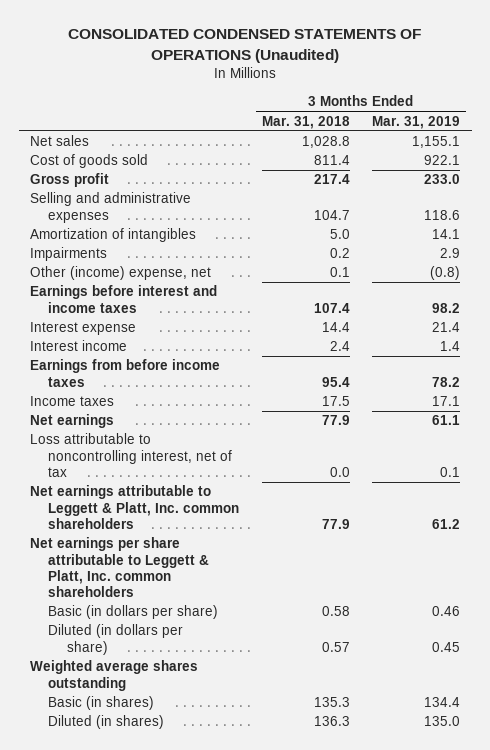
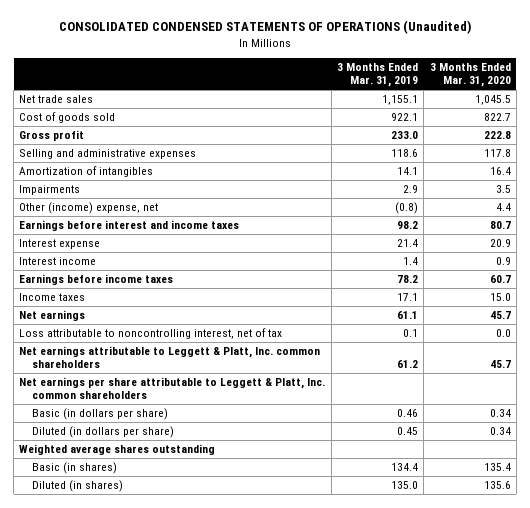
[261,115,350,129] Mar. 31, 2018 -> none
none -> [429,62,511,88] 3 Months Ended Mar. 31, 2020
[29,135,89,147] Net sales -> [19,94,94,103] Net trade sales
[29,359,220,387] Earnings from before income taxes -> [19,273,174,285] Earnings before income taxes

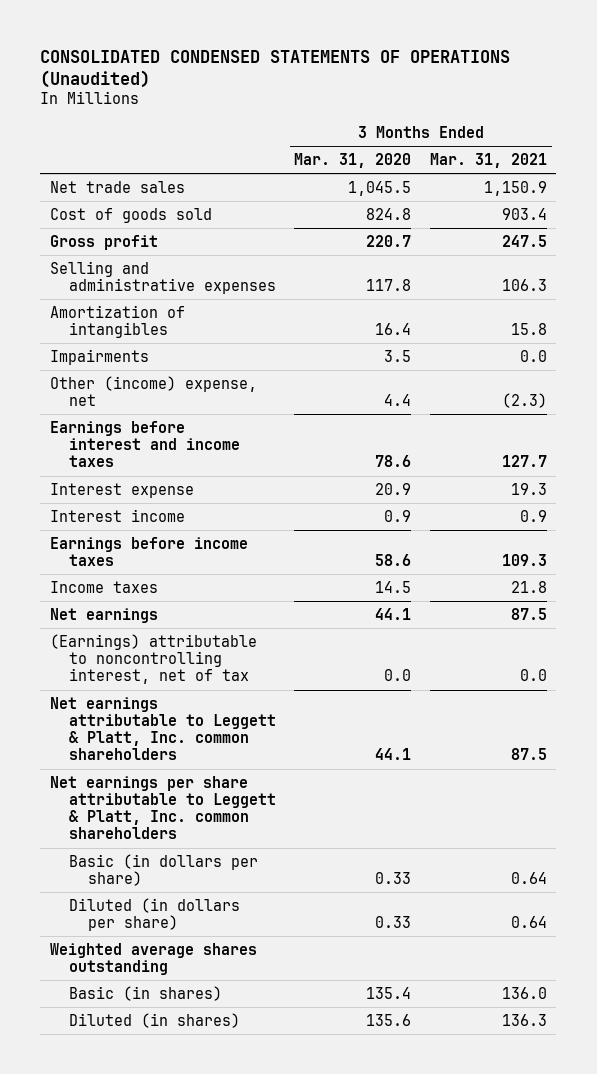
[337,62,419,88] 3 Months Ended Mar. 31, 2019 -> none
none -> [429,152,547,168] Mar. 31, 2021
[483,112,511,121] 822.7 -> [366,207,412,220] 824.8
[483,130,511,139] 222.8 -> [366,234,412,247] 220.7
[489,220,511,229] 80.7 -> [375,455,412,468] 78.6
[489,274,511,283] 60.7 -> [375,554,412,567] 58.6
[489,292,511,301] 15.0 -> [375,580,412,593] 14.5
[489,310,511,319] 45.7 -> [375,607,412,620] 44.1
[19,327,283,339] Loss attributable to noncontrolling interest, net of tax -> [49,633,257,685] (Earnings) attributable to noncontrolling interest, net of tax
[489,360,511,369] 45.7 -> [375,748,412,761] 44.1
[489,408,511,417] 0.34 -> [375,872,412,885] 0.33
[489,426,511,435] 0.34 -> [375,916,412,929] 0.33

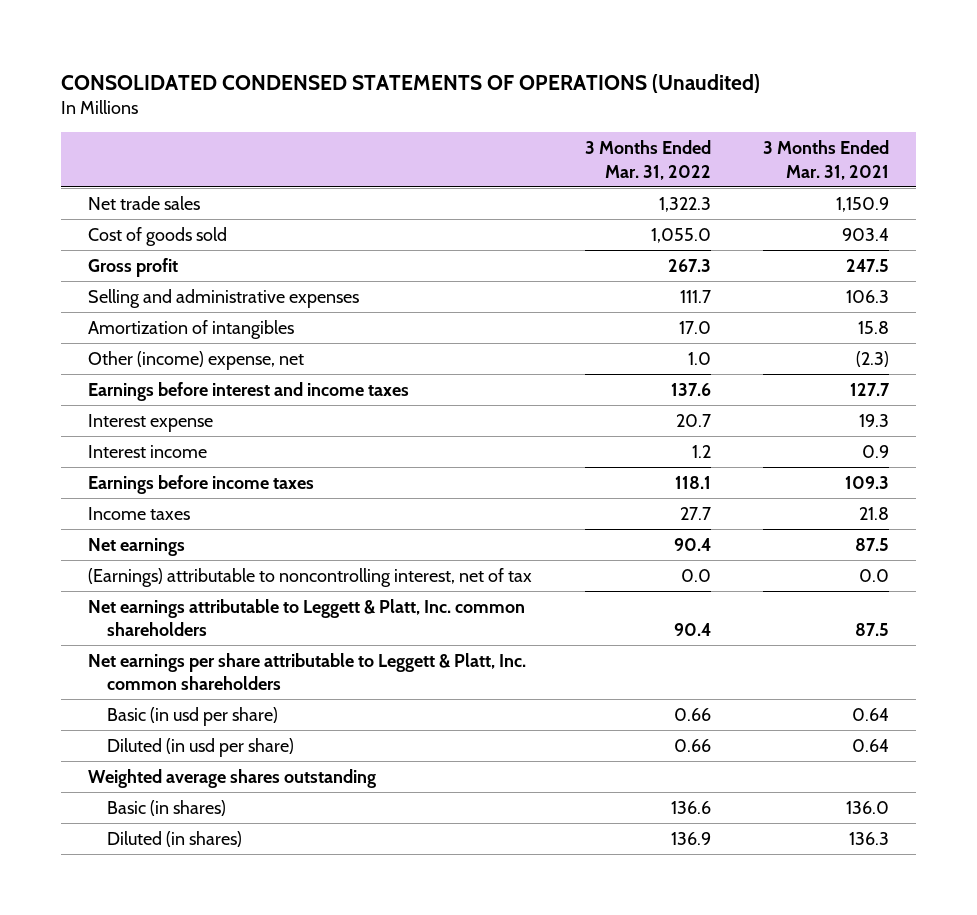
[294,152,412,168] Mar. 31, 2020 -> none
none -> [584,140,711,180] 3 Months Ended Mar. 31, 2022
[49,348,149,365] Impairments -> none
[68,853,258,887] Basic (in dollars per share) -> [107,706,279,726] Basic (in usd per share)
[68,897,240,932] Diluted (in dollars per share) -> [107,737,295,757] Diluted (in usd per share)

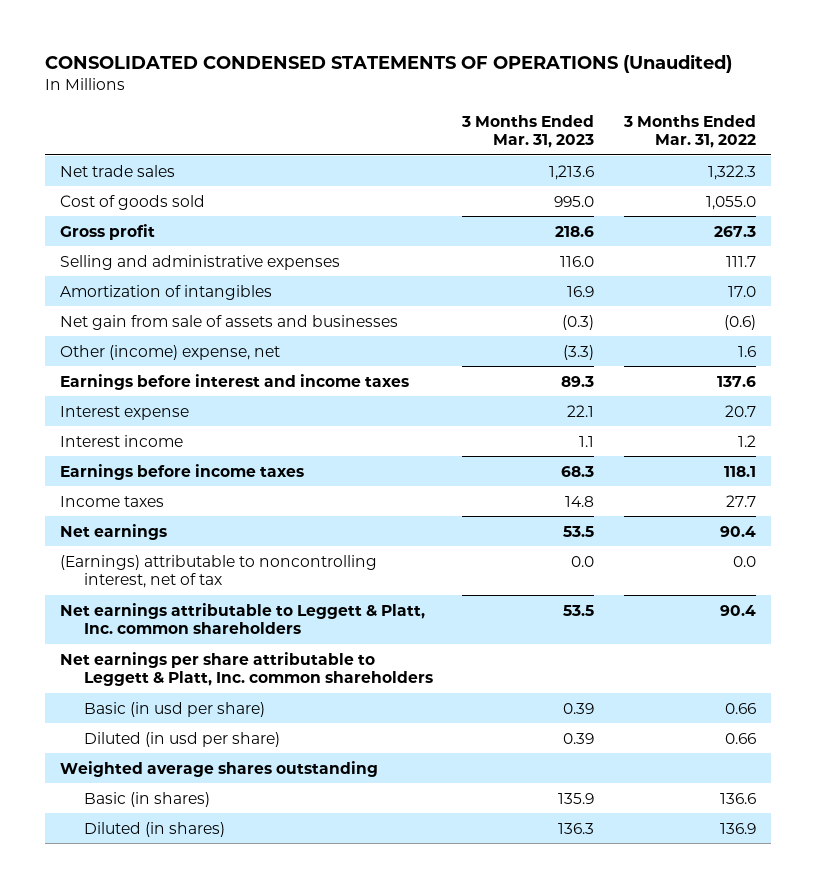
[763,140,890,180] 3 Months Ended Mar. 31, 2021 -> none
none -> [461,114,595,149] 3 Months Ended Mar. 31, 2023
none -> [59,314,398,330] Net gain from sale of assets and businesses
[687,351,711,365] 1.0 -> [738,345,757,357] 1.6

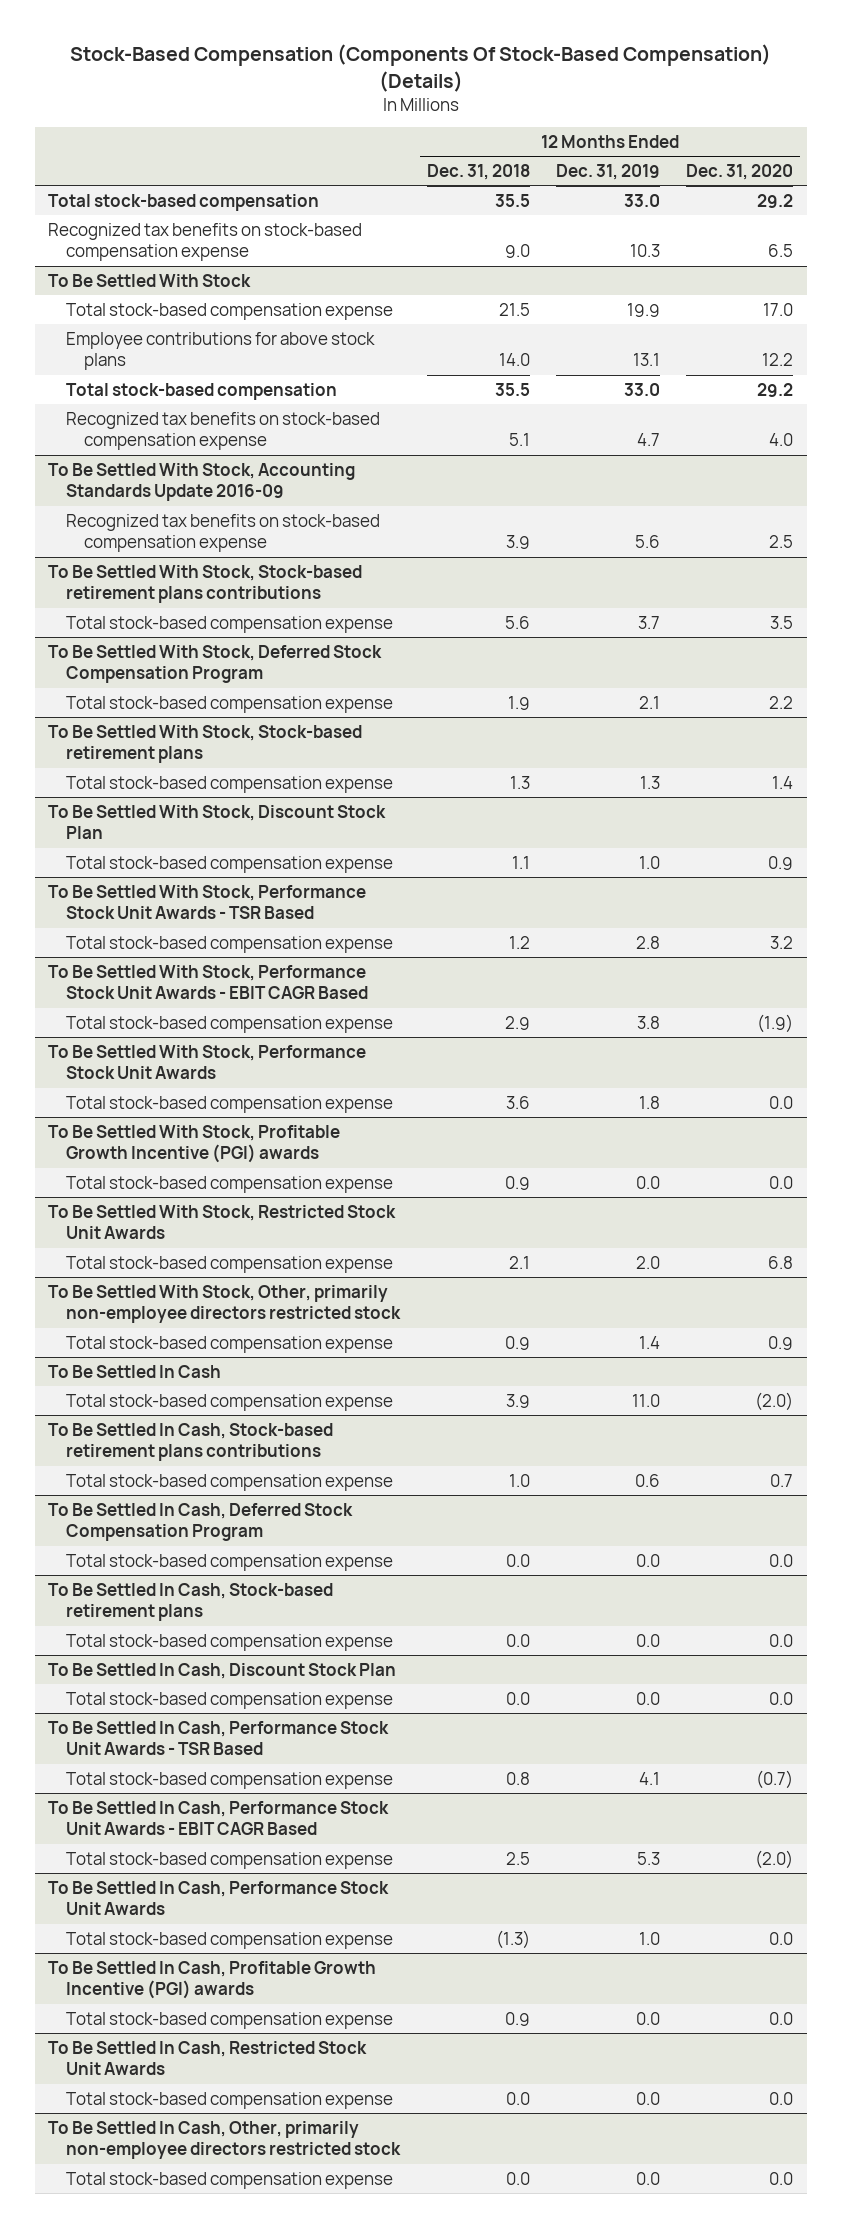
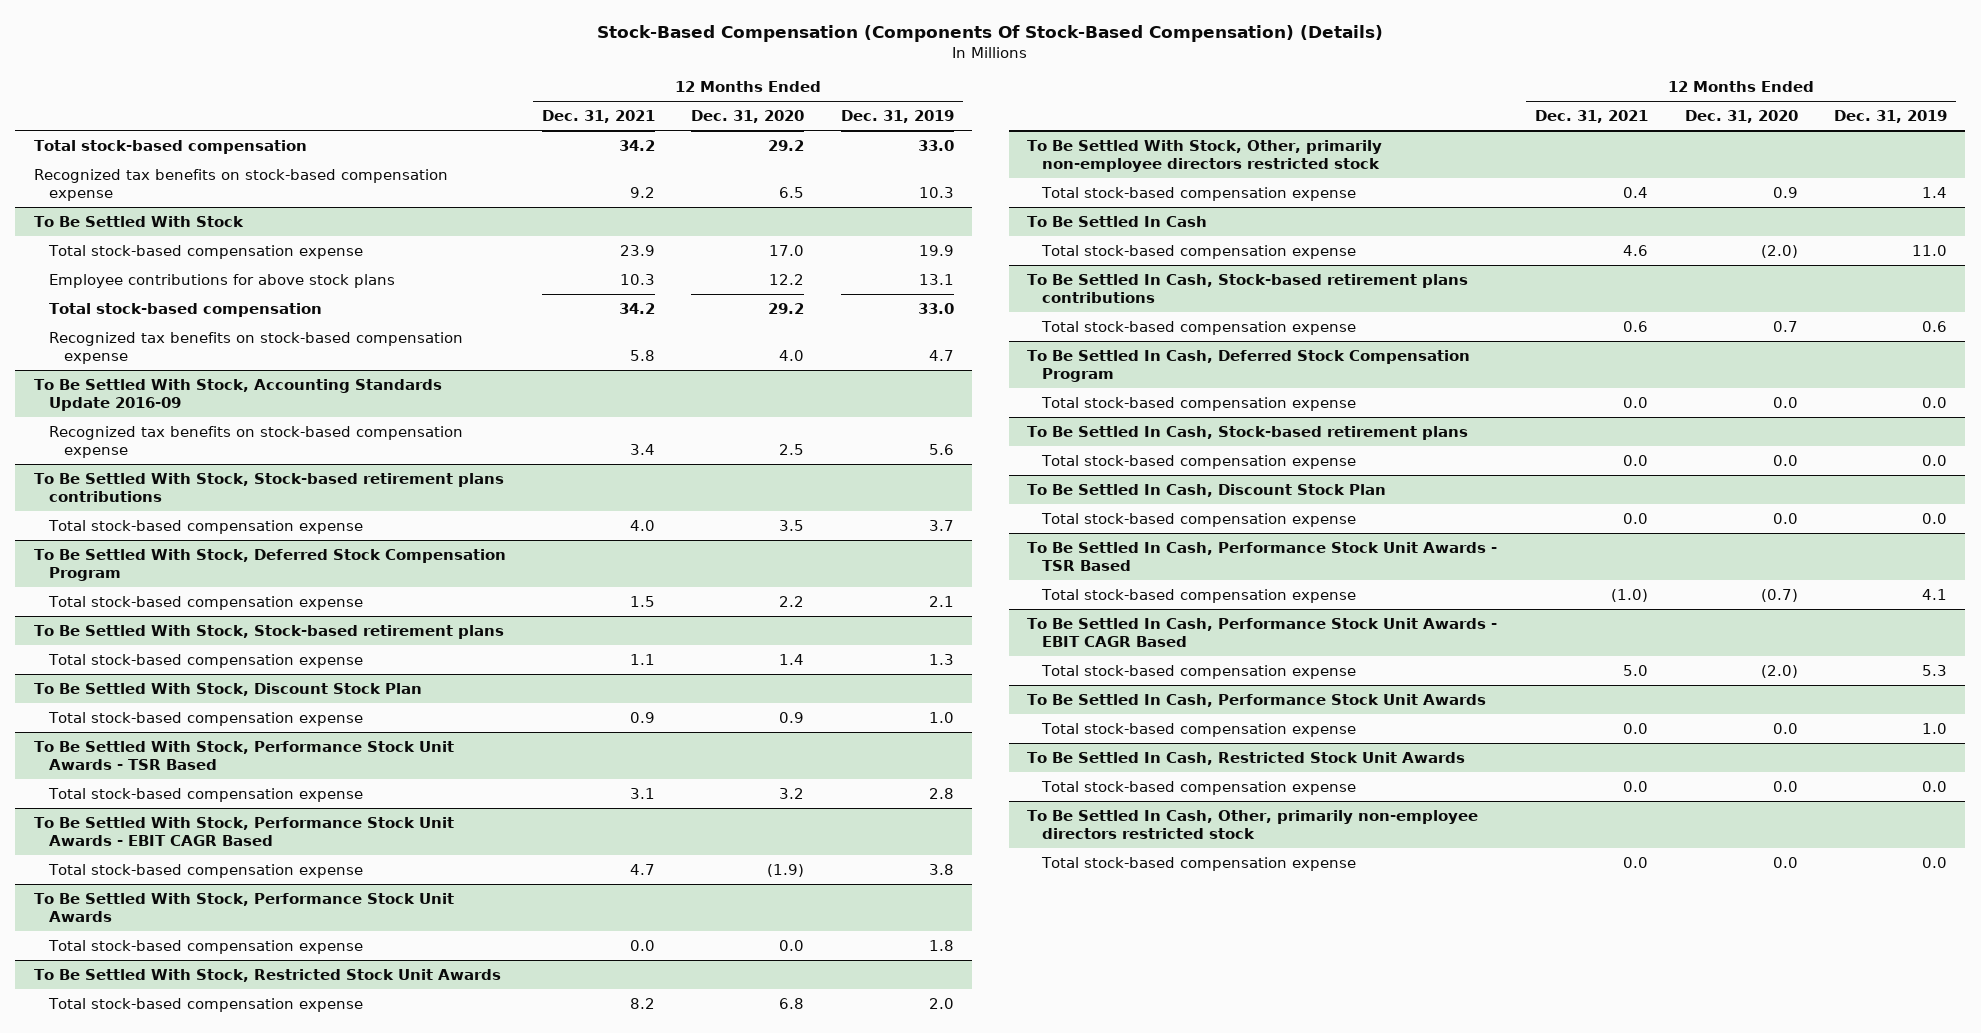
[426,164,530,181] Dec. 31, 2018 -> none
none -> [542,110,656,124] Dec. 31, 2021
[48,1124,341,1164] To Be Settled With Stock, Profitable Growth Incentive (PGI) awards -> none
[66,1175,394,1193] Total stock-based compensation expense -> none
[48,1960,377,2000] To Be Settled In Cash, Profitable Growth Incentive (PGI) awards -> none
[66,2011,394,2029] Total stock-based compensation expense -> none

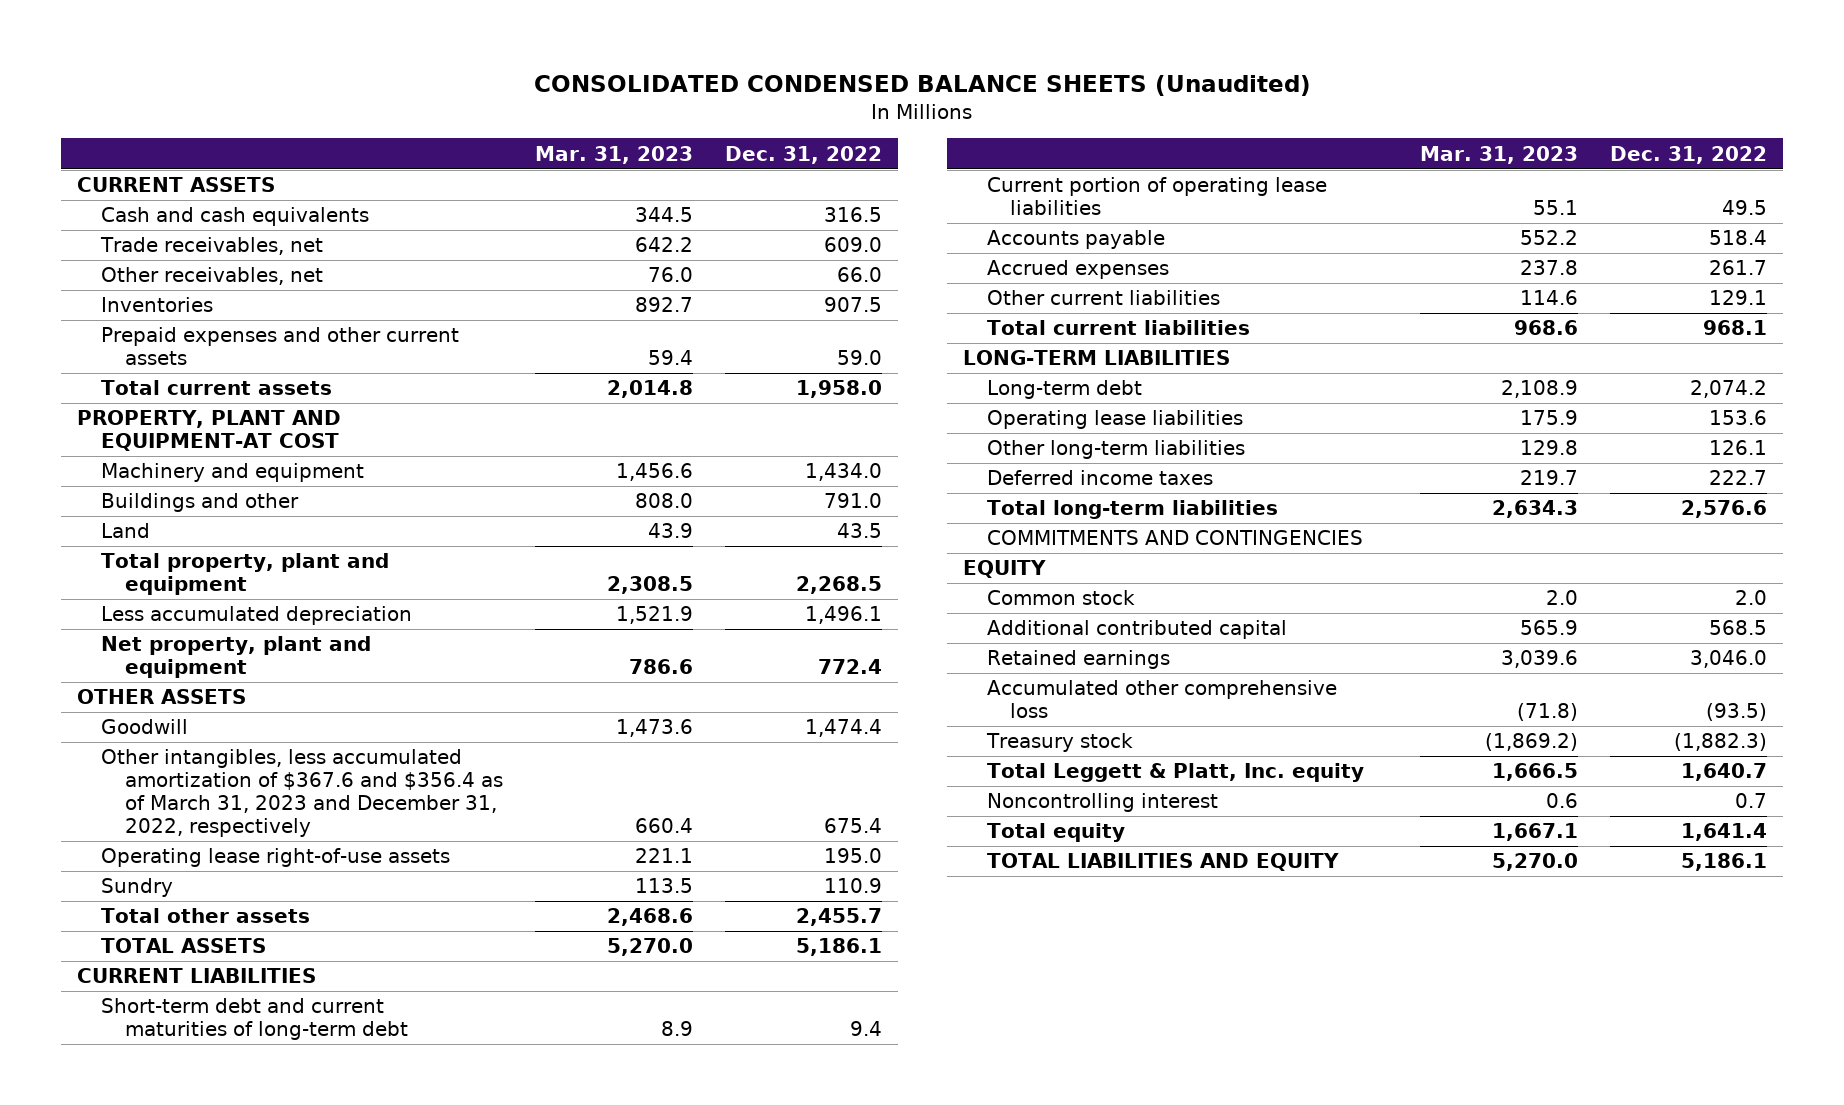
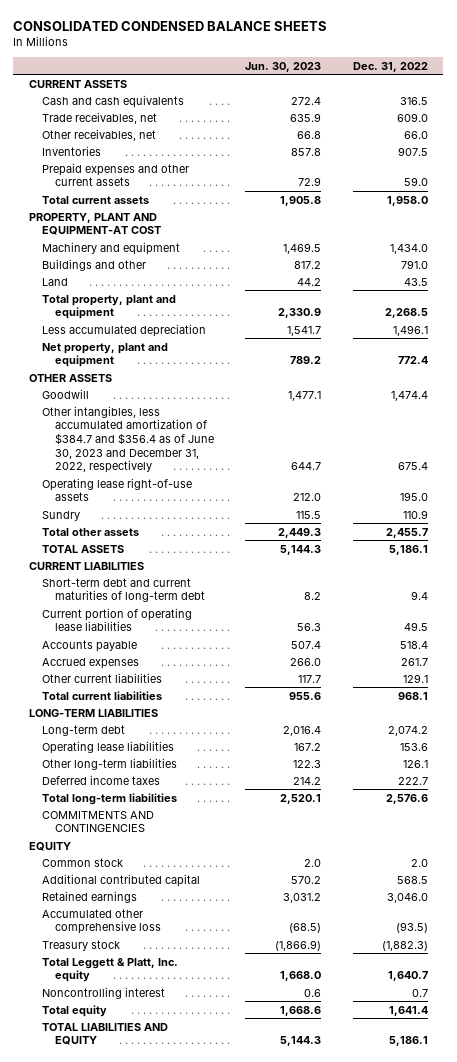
[534,74,1312,96] CONSOLIDATED CONDENSED BALANCE SHEETS (Unaudited) -> [13,20,328,31] CONSOLIDATED CONDENSED BALANCE SHEETS
[534,145,693,164] Mar. 31, 2023 -> none
none -> [245,61,322,72] Jun. 30, 2023
[100,749,503,837] Other intangibles, less accumulated amortization of $367.6 and $356.4 as of March 31, 2023 and December 31, 2022, respectively -> [41,405,214,474] Other intangibles, less accumulated amortization of $384.7 and $356.4 as of June 30, 2023 and December 31, 2022, respectively

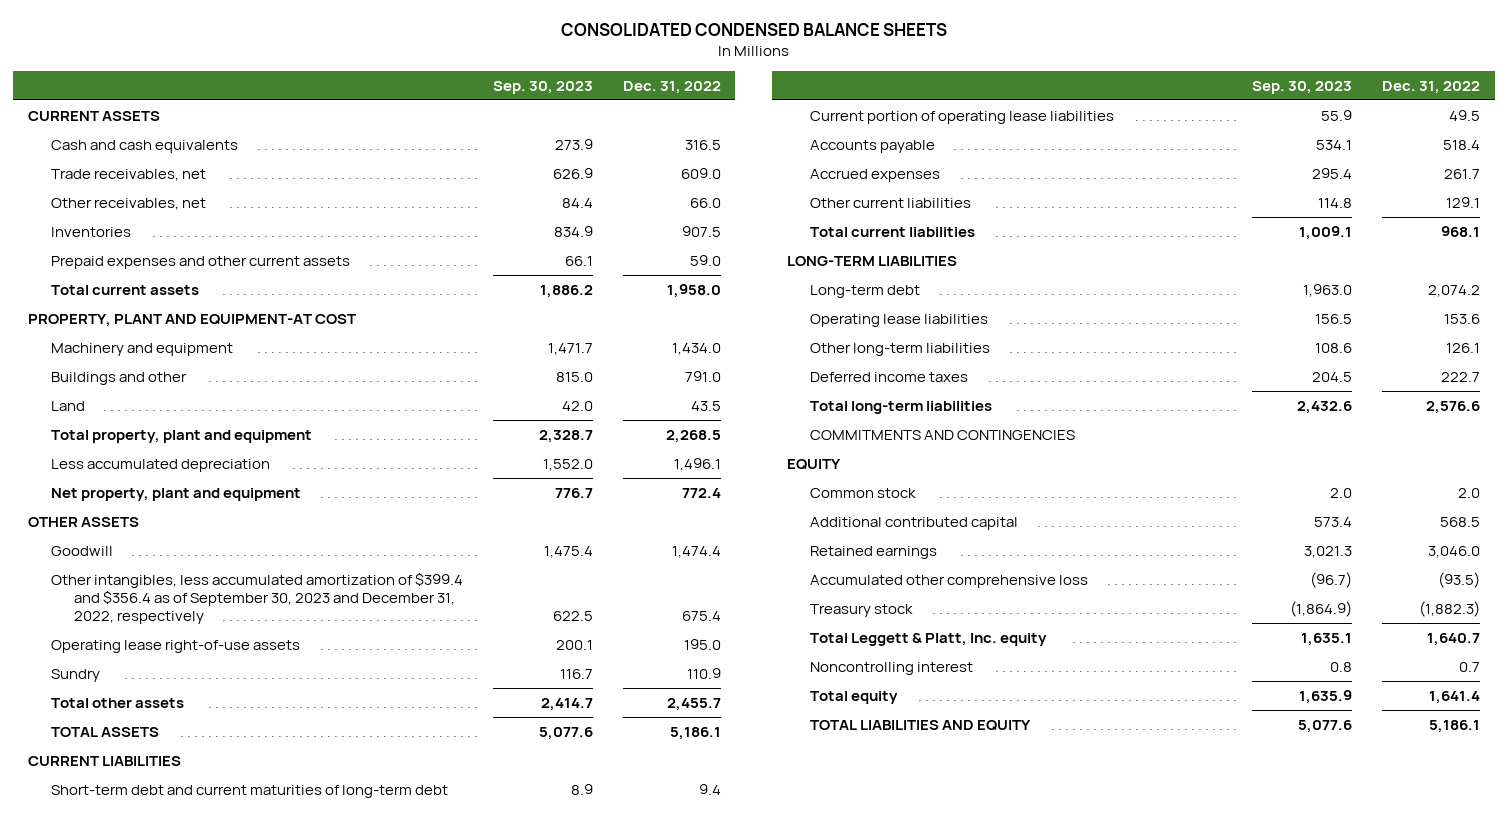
[245,61,322,72] Jun. 30, 2023 -> none
none -> [492,80,593,94] Sep. 30, 2023
[41,405,214,474] Other intangibles, less accumulated amortization of $384.7 and $356.4 as of June 30, 2023 and December 31, 2022, respectively -> [50,571,463,624] Other intangibles, less accumulated amortization of $399.4 and $356.4 as of September 30, 2023 and December 31, 2022, respectively

